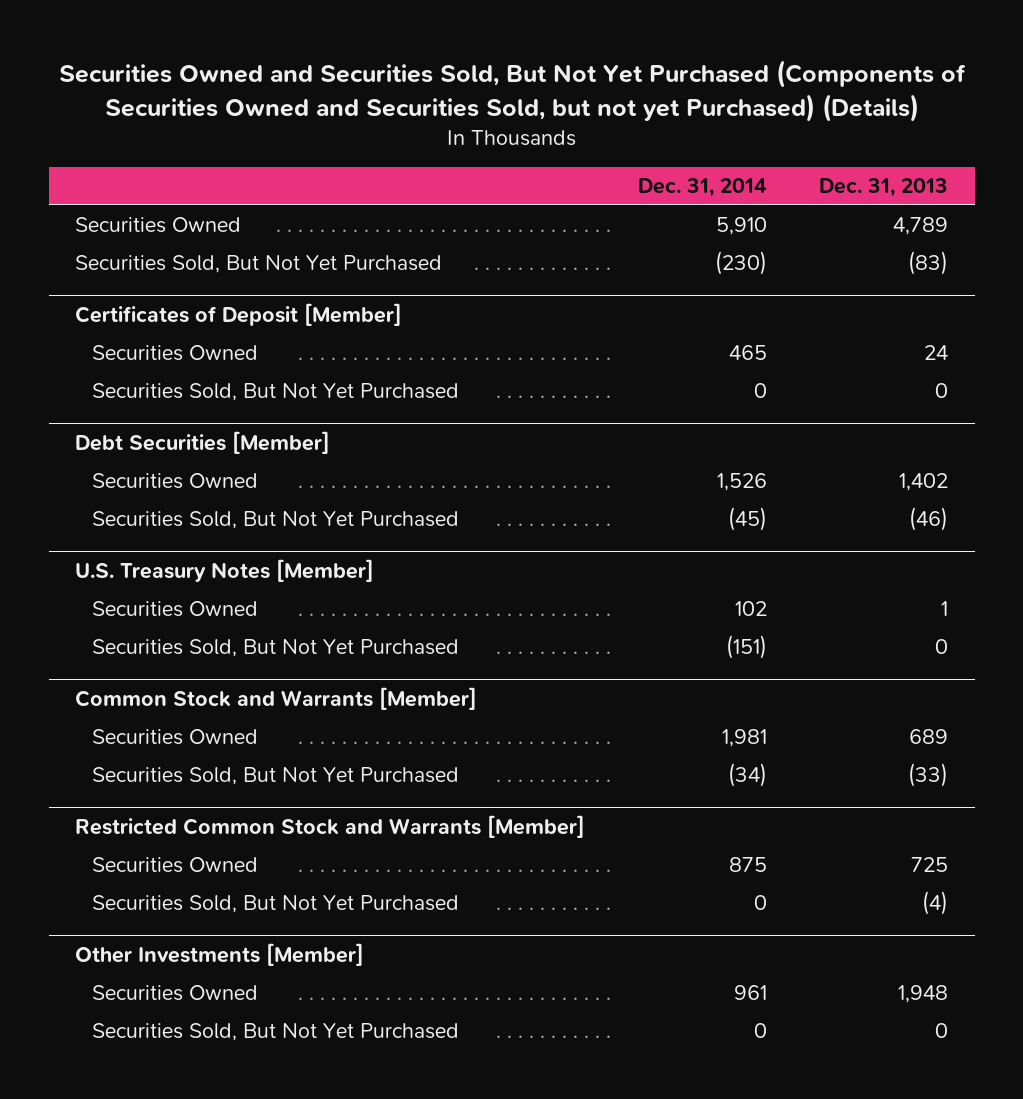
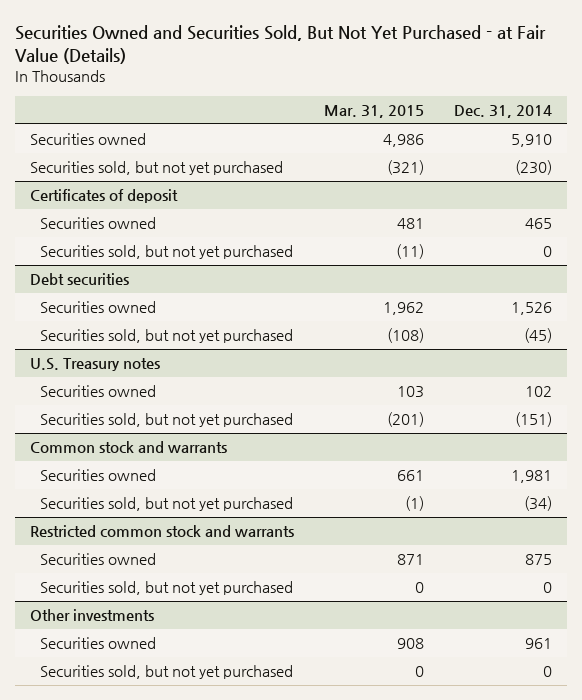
[58,60,966,122] Securities Owned and Securities Sold, But Not Yet Purchased (Components of Securities Owned and Securities Sold, but not yet Purchased) (Details) -> [14,24,546,65] Securities Owned and Securities Sold, But Not Yet Purchased - at Fair Value (Details)
[819,178,949,198] Dec. 31, 2013 -> none
none -> [323,105,424,119] Mar. 31, 2015
[75,217,242,234] Securities Owned -> [29,133,146,146] Securities owned
[75,255,443,274] Securities Sold, But Not Yet Purchased -> [29,161,283,176] Securities sold, but not yet purchased
[75,302,403,326] Certificates of Deposit [Member] -> [29,189,178,204] Certificates of deposit
[92,345,259,362] Securities Owned -> [40,217,157,230] Securities owned
[92,383,460,402] Securities Sold, But Not Yet Purchased -> [40,245,294,260] Securities sold, but not yet purchased
[75,430,331,454] Debt Securities [Member] -> [29,273,129,286] Debt securities
[92,473,259,490] Securities Owned -> [40,301,157,314] Securities owned
[92,511,460,530] Securities Sold, But Not Yet Purchased -> [40,329,294,344] Securities sold, but not yet purchased
[75,558,375,582] U.S. Treasury Notes [Member] -> [29,358,160,372] U.S. Treasury notes
[92,601,259,618] Securities Owned -> [40,385,157,398] Securities owned
[92,639,460,658] Securities Sold, But Not Yet Purchased -> [40,413,294,428] Securities sold, but not yet purchased
[75,686,478,710] Common Stock and Warrants [Member] -> [29,441,227,454] Common stock and warrants
[92,729,259,746] Securities Owned -> [40,469,157,482] Securities owned
[92,767,460,786] Securities Sold, But Not Yet Purchased -> [40,497,294,512] Securities sold, but not yet purchased
[75,814,586,838] Restricted Common Stock and Warrants [Member] -> [29,525,294,538] Restricted common stock and warrants
[92,857,259,874] Securities Owned -> [40,553,157,566] Securities owned
[92,895,460,914] Securities Sold, But Not Yet Purchased -> [40,581,294,596] Securities sold, but not yet purchased
[75,942,365,966] Other Investments [Member] -> [29,609,154,622] Other investments
[92,985,259,1002] Securities Owned -> [40,637,157,650] Securities owned
[92,1023,460,1042] Securities Sold, But Not Yet Purchased -> [40,665,294,680] Securities sold, but not yet purchased

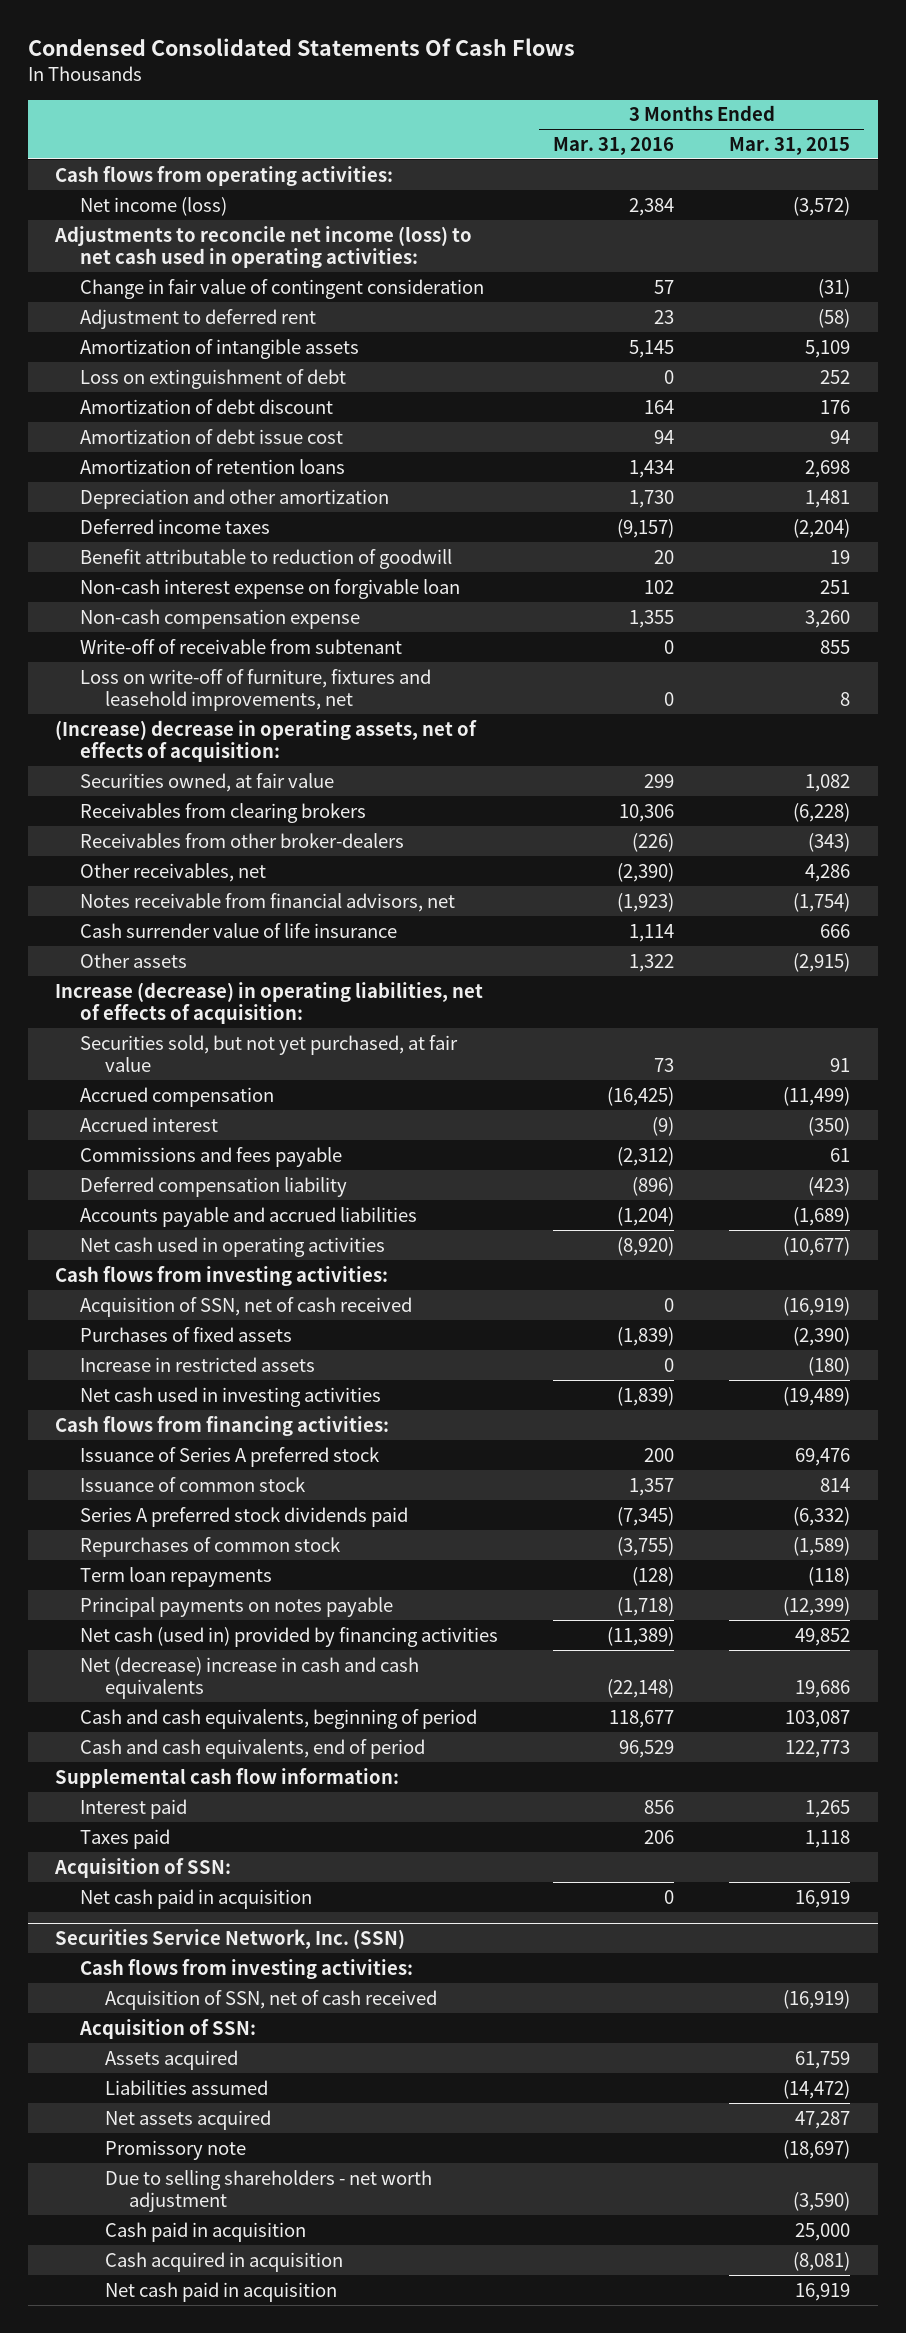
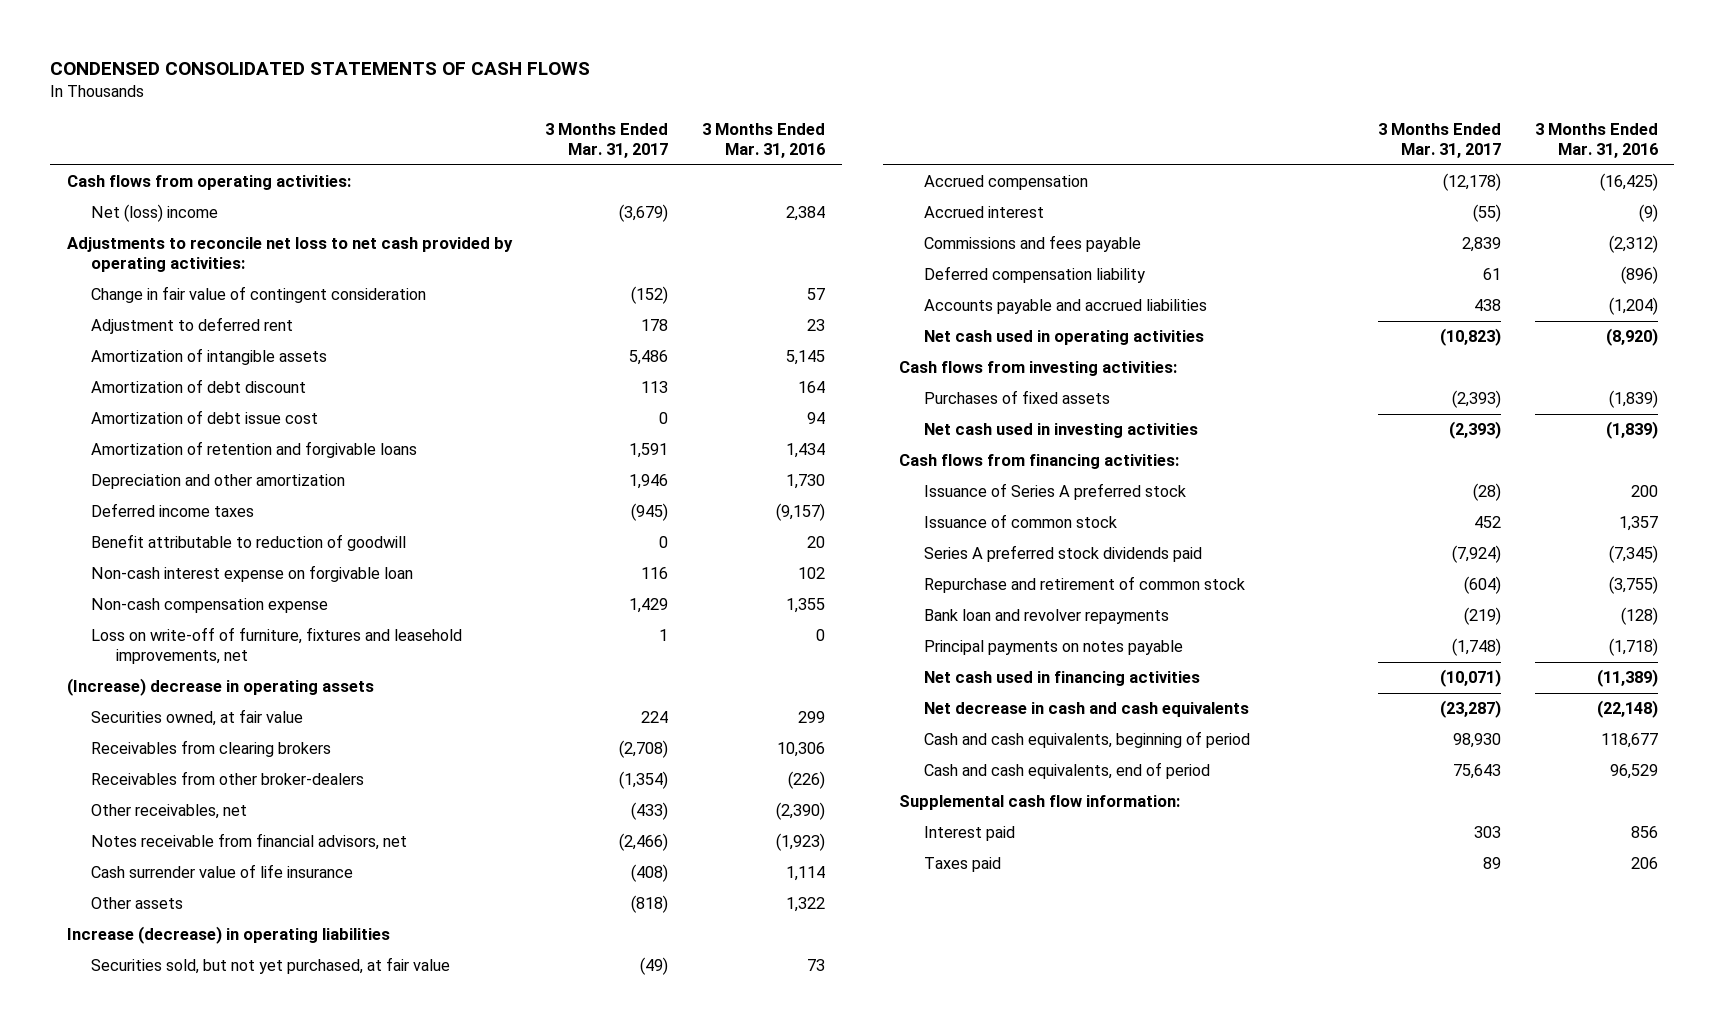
[27,38,575,57] Condensed Consolidated Statements Of Cash Flows -> [49,62,590,76] CONDENSED CONSOLIDATED STATEMENTS OF CASH FLOWS
[729,136,851,155] Mar. 31, 2015 -> none
none -> [545,122,669,158] 3 Months Ended Mar. 31, 2017
[79,196,227,216] Net income (loss) -> [91,204,219,223] Net (loss) income
[54,225,473,269] Adjustments to reconcile net income (loss) to net cash used in operating activities: -> [66,237,513,273] Adjustments to reconcile net loss to net cash provided by operating activities:
[79,368,346,389] Loss on extinguishment of debt -> none
[79,458,345,474] Amortization of retention loans -> [91,441,418,459] Amortization of retention and forgivable loans
[79,638,402,654] Write-off of receivable from subtenant -> none
[55,719,478,763] (Increase) decrease in operating assets, net of effects of acquisition: -> [66,678,374,697] (Increase) decrease in operating assets
[55,981,484,1025] Increase (decrease) in operating liabilities, net of effects of acquisition: -> [66,926,390,945] Increase (decrease) in operating liabilities
[79,1296,412,1317] Acquisition of SSN, net of cash received -> none
[79,1356,315,1372] Increase in restricted assets -> none
[79,1536,341,1557] Repurchases of common stock -> [924,576,1246,594] Repurchase and retirement of common stock
[79,1566,272,1587] Term loan repayments -> [924,609,1170,625] Bank loan and revolver repayments
[79,1626,498,1647] Net cash (used in) provided by financing activities -> [924,671,1201,687] Net cash used in financing activities
[79,1656,419,1700] Net (decrease) increase in cash and cash equivalents -> [924,702,1250,718] Net decrease in cash and cash equivalents
[54,1857,232,1878] Acquisition of SSN: -> none
[79,1888,312,1909] Net cash paid in acquisition -> none
[55,1928,406,1949] Securities Service Network, Inc. (SSN) -> none
[79,1958,413,1979] Cash flows from investing activities: -> none
[104,1989,437,2010] Acquisition of SSN, net of cash received -> none
[78,2018,256,2039] Acquisition of SSN: -> none
[104,2049,238,2070] Assets acquired -> none
[104,2079,268,2095] Liabilities assumed -> none
[104,2109,271,2130] Net assets acquired -> none
[104,2139,246,2160] Promissory note -> none
[104,2169,432,2213] Due to selling shareholders - net worth adjustment -> none
[104,2221,306,2242] Cash paid in acquisition -> none
[104,2251,343,2272] Cash acquired in acquisition -> none
[104,2281,337,2302] Net cash paid in acquisition -> none

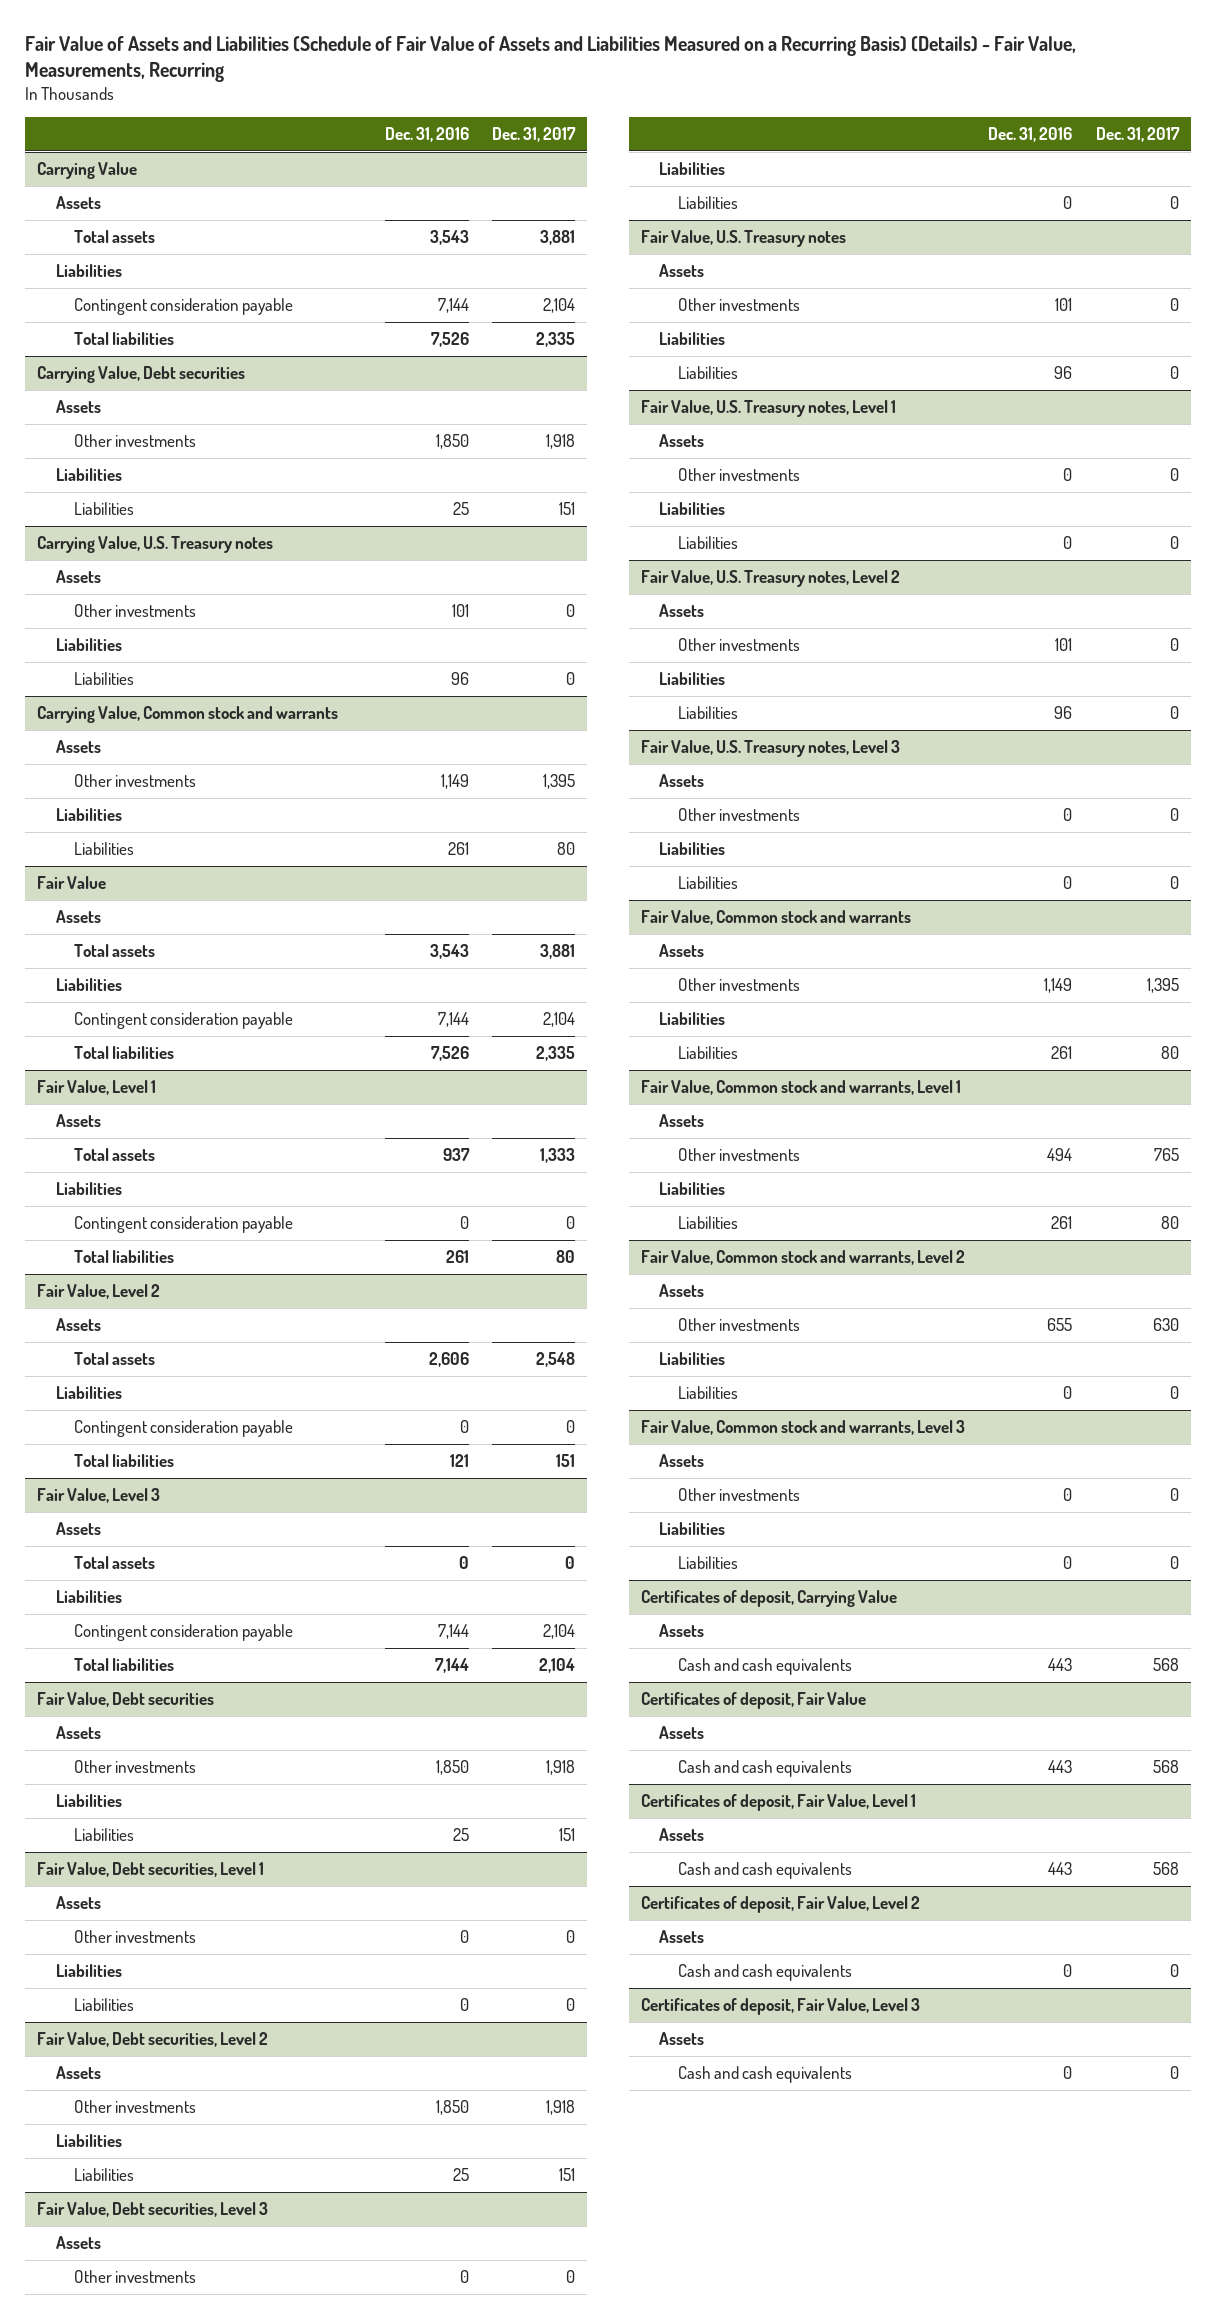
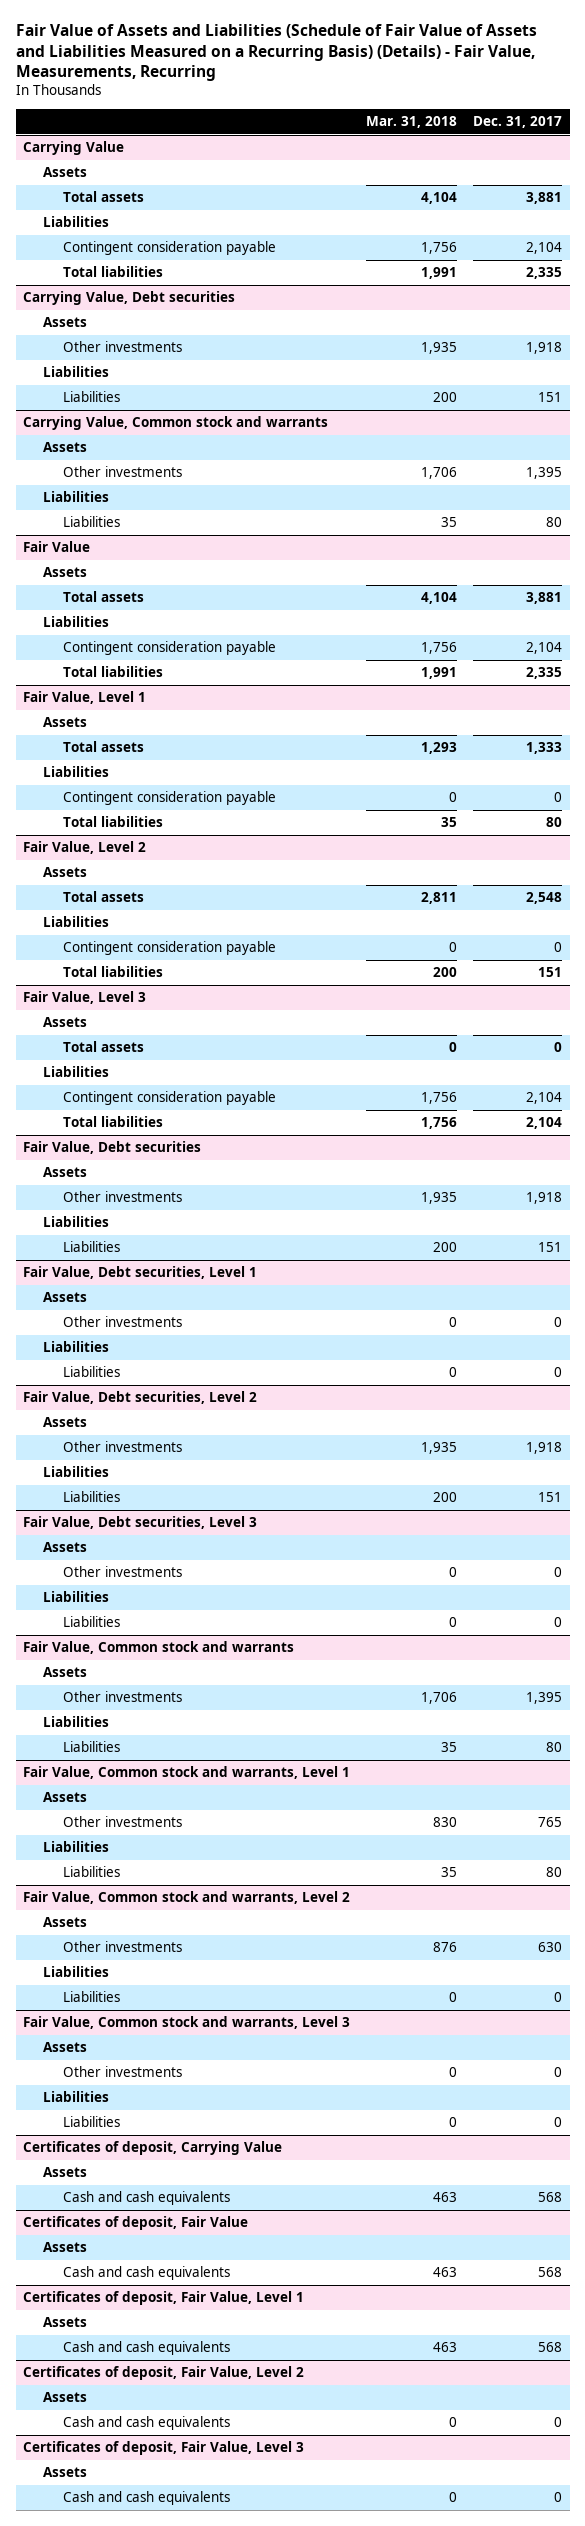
[384,127,469,143] Dec. 31, 2016 -> none
none -> [366,115,458,128] Mar. 31, 2018
[36,536,273,554] Carrying Value, U.S. Treasury notes -> none
[55,570,101,584] Assets -> none
[74,604,197,618] Other investments -> none
[55,638,122,652] Liabilities -> none
[74,672,135,686] Liabilities -> none
[640,230,846,248] Fair Value, U.S. Treasury notes -> none
[659,264,705,278] Assets -> none
[678,298,801,312] Other investments -> none
[659,332,726,346] Liabilities -> none
[678,366,739,380] Liabilities -> none
[640,400,896,418] Fair Value, U.S. Treasury notes, Level 1 -> none
[659,434,705,448] Assets -> none
[678,468,801,482] Other investments -> none
[659,502,726,516] Liabilities -> none
[678,536,739,550] Liabilities -> none
[640,570,900,588] Fair Value, U.S. Treasury notes, Level 2 -> none
[659,604,705,618] Assets -> none
[678,638,801,652] Other investments -> none
[659,672,726,686] Liabilities -> none
[678,706,739,720] Liabilities -> none
[640,740,900,758] Fair Value, U.S. Treasury notes, Level 3 -> none
[659,774,705,788] Assets -> none
[678,808,801,822] Other investments -> none
[659,842,726,856] Liabilities -> none
[678,876,739,890] Liabilities -> none

